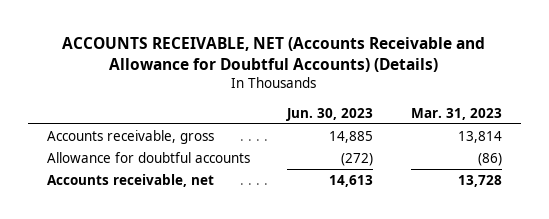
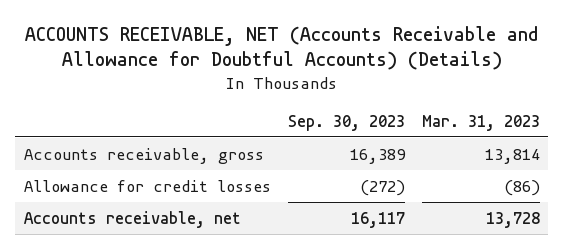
[286,107,374,121] Jun. 30, 2023 -> none
none -> [287,114,405,131] Sep. 30, 2023
[46,152,250,164] Allowance for doubtful accounts -> [23,179,271,192] Allowance for credit losses

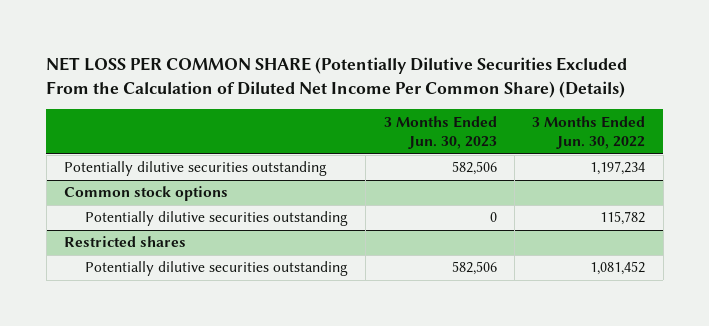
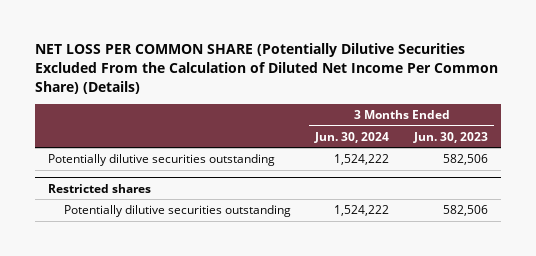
[532,115,646,150] 3 Months Ended Jun. 30, 2022 -> none
none -> [314,131,390,143] Jun. 30, 2024
[64,186,229,202] Common stock options -> none
[85,211,349,227] Potentially dilutive securities outstanding -> none

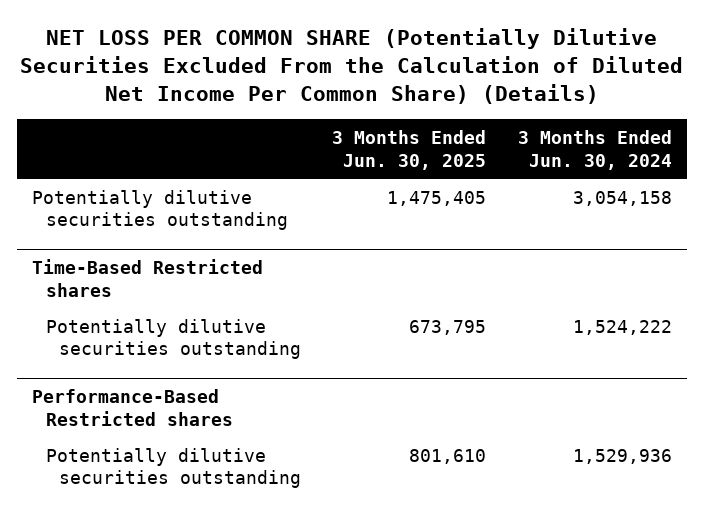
[413,131,489,143] Jun. 30, 2023 -> none
none -> [332,130,487,170] 3 Months Ended Jun. 30, 2025
[334,154,390,166] 1,524,222 -> [572,191,672,207] 3,054,158
[47,183,151,193] Restricted shares -> [32,259,264,297] Time-Based Restricted shares
none -> [32,389,233,426] Performance-Based Restricted shares
none -> [45,448,302,489] Potentially dilutive securities outstanding

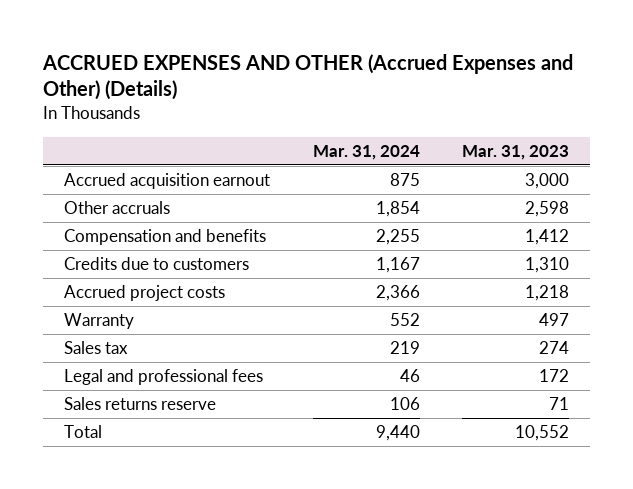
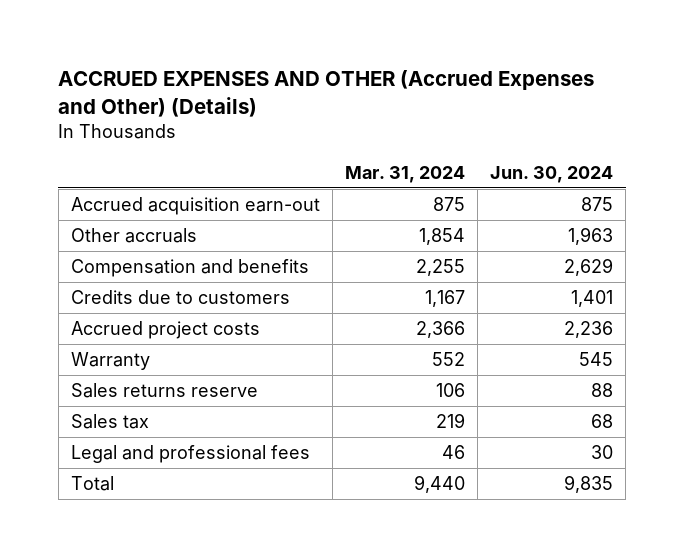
[462,144,570,160] Mar. 31, 2023 -> none
none -> [490,165,614,183] Jun. 30, 2024
[64,173,271,190] Accrued acquisition earnout -> [70,197,320,216] Accrued acquisition earn-out
[64,397,217,411] Sales returns reserve -> [70,383,258,399] Sales returns reserve

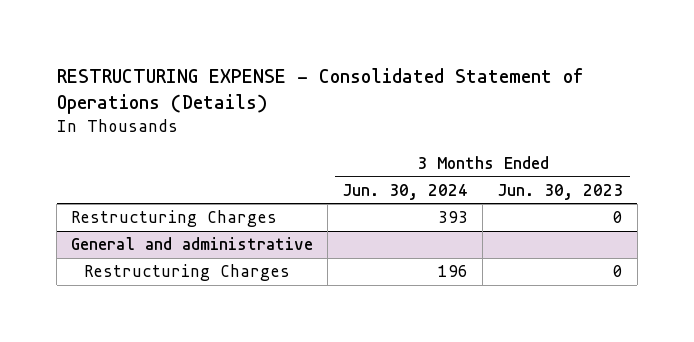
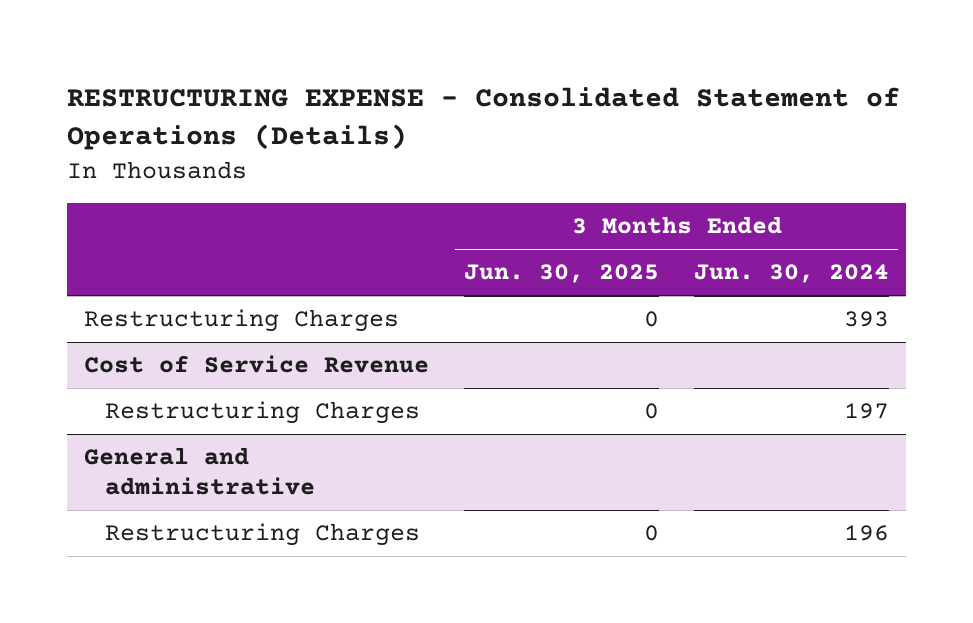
[497,183,624,200] Jun. 30, 2023 -> none
none -> [464,264,660,284] Jun. 30, 2025
none -> [84,355,430,374] Cost of Service Revenue
none -> [104,401,420,425] Restructuring Charges

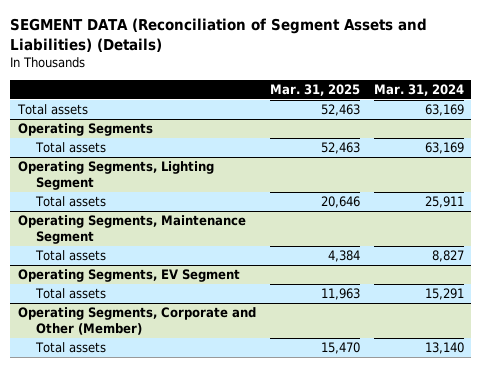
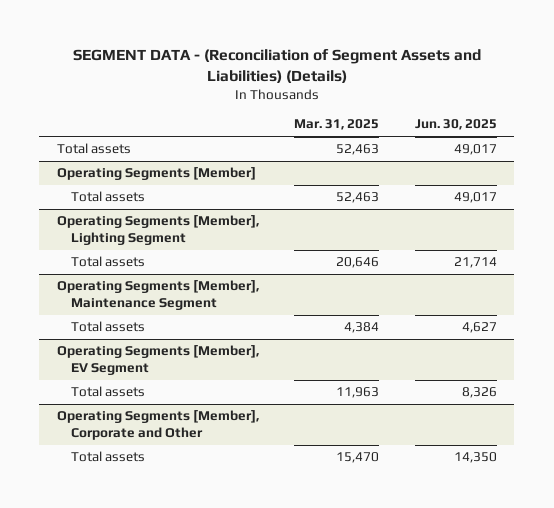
[10,18,428,52] SEGMENT DATA (Reconciliation of Segment Assets and Liabilities) (Details) -> [72,49,481,83] SEGMENT DATA - (Reconciliation of Segment Assets and Liabilities) (Details)
[374,83,465,96] Mar. 31, 2024 -> none
none -> [414,119,497,131] Jun. 30, 2025
[17,123,153,137] Operating Segments -> [57,167,257,181] Operating Segments [Member]
[17,161,214,190] Operating Segments, Lighting Segment -> [57,215,260,245] Operating Segments [Member], Lighting Segment
[17,215,246,244] Operating Segments, Maintenance Segment -> [57,280,260,310] Operating Segments [Member], Maintenance Segment
[17,269,240,283] Operating Segments, EV Segment -> [57,345,260,375] Operating Segments [Member], EV Segment
[17,307,256,335] Operating Segments, Corporate and Other (Member) -> [57,410,260,440] Operating Segments [Member], Corporate and Other

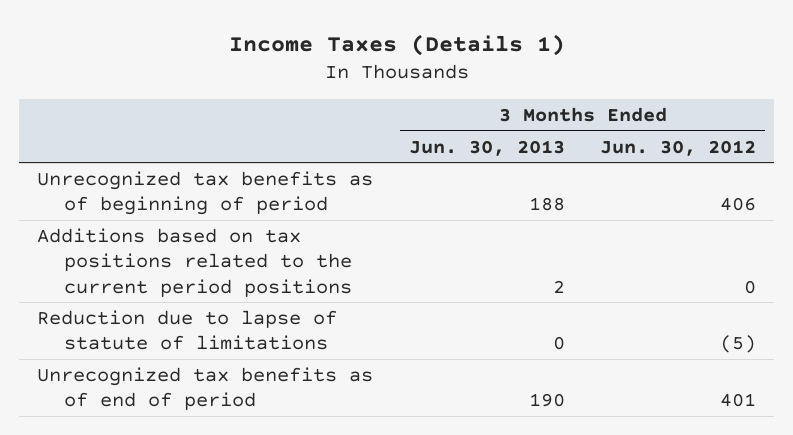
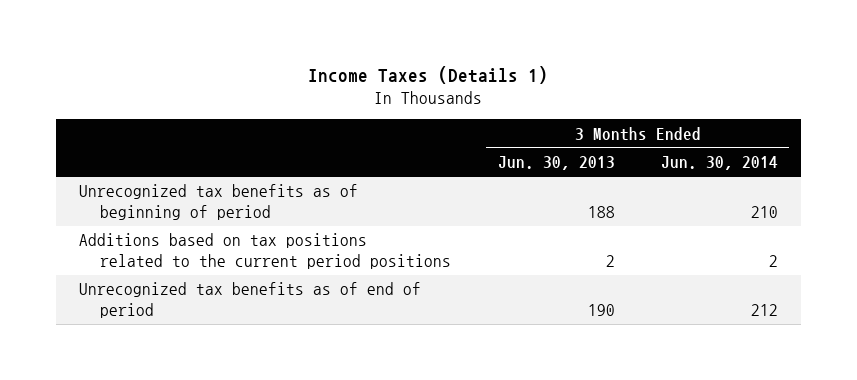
[600,139,757,156] Jun. 30, 2012 -> none
none -> [660,156,778,171] Jun. 30, 2014
[36,309,337,351] Reduction due to lapse of statute of limitations -> none

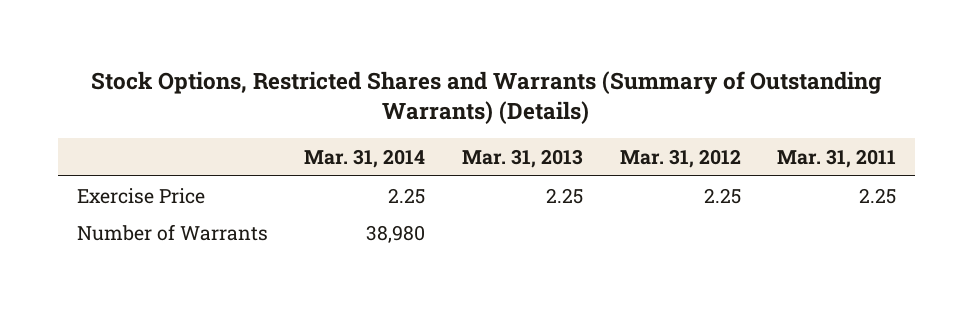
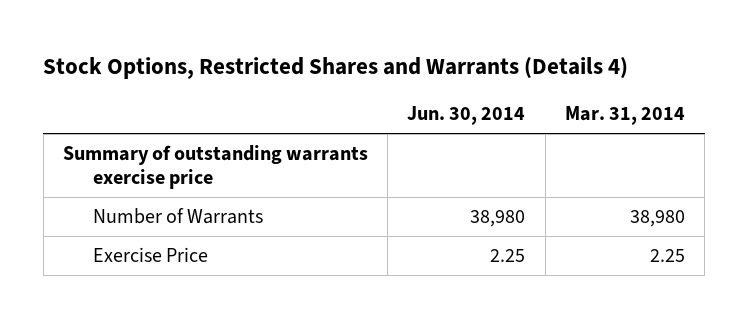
[91,70,883,124] Stock Options, Restricted Shares and Warrants (Summary of Outstanding Warrants) (Details) -> [43,57,629,80] Stock Options, Restricted Shares and Warrants (Details 4)
[461,149,583,169] Mar. 31, 2013 -> none
[619,149,741,169] Mar. 31, 2012 -> none
[777,149,897,169] Mar. 31, 2011 -> none
none -> [407,106,526,126] Jun. 30, 2014
none -> [62,145,368,189] Summary of outstanding warrants exercise price
[76,187,205,204] Exercise Price -> [93,247,209,263] Exercise Price

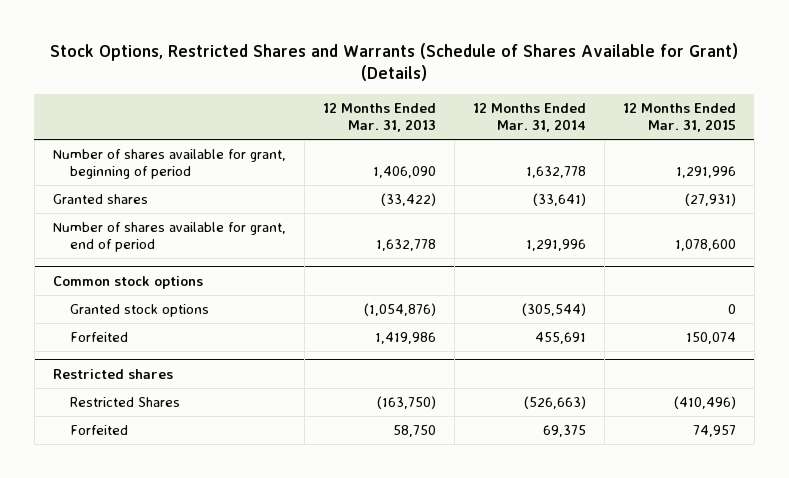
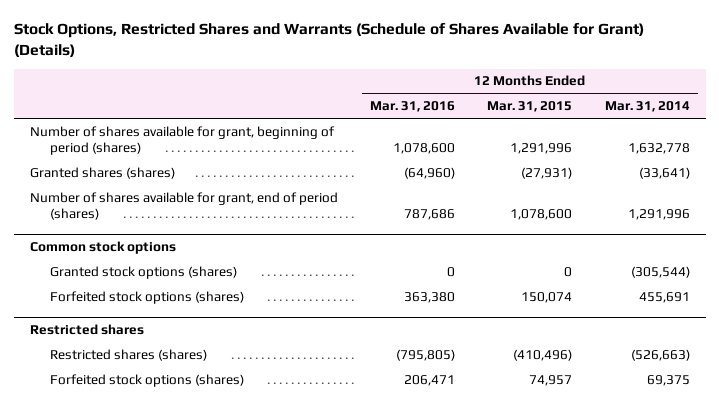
[322,102,436,133] 12 Months Ended Mar. 31, 2013 -> none
none -> [370,101,456,113] Mar. 31, 2016
[52,148,286,180] Number of shares available for grant, beginning of period -> [29,125,335,156] Number of shares available for grant, beginning of period (shares)
[52,193,148,204] Granted shares -> [29,166,175,179] Granted shares (shares)
[52,221,286,253] Number of shares available for grant, end of period -> [29,191,338,221] Number of shares available for grant, end of period (shares)
[70,303,210,317] Granted stock options -> [49,265,237,279] Granted stock options (shares)
[70,331,129,342] Forfeited -> [49,290,244,304] Forfeited stock options (shares)
[70,396,181,407] Restricted Shares -> [49,348,207,361] Restricted shares (shares)
[70,424,129,435] Forfeited -> [49,373,244,387] Forfeited stock options (shares)

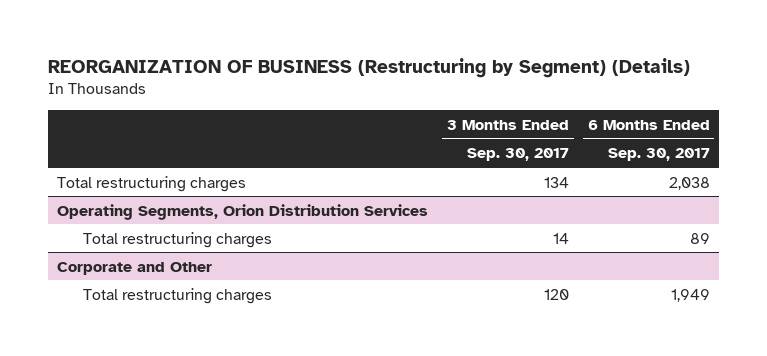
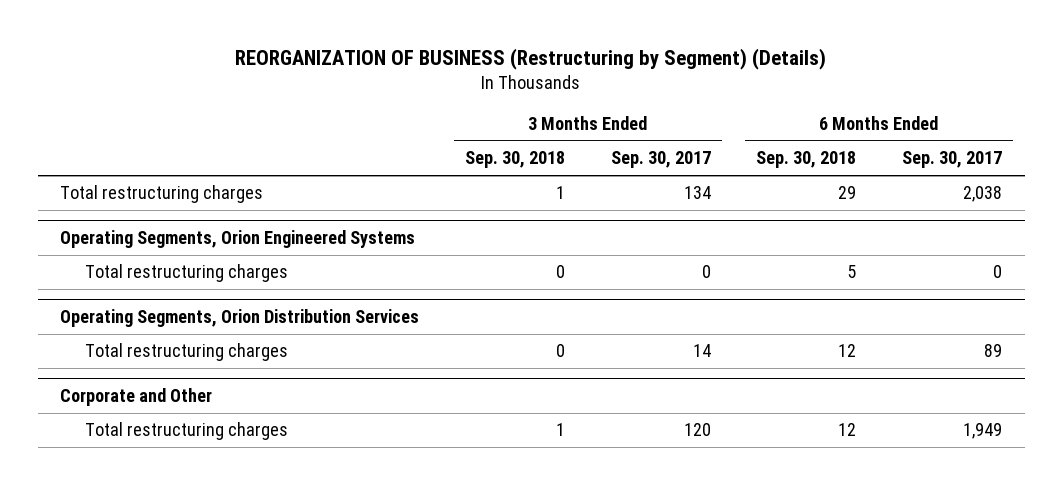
none -> [465,151,566,169] Sep. 30, 2018
none -> [756,151,857,169] Sep. 30, 2018
none -> [60,230,416,249] Operating Segments, Orion Engineered Systems
none -> [85,264,289,283] Total restructuring charges

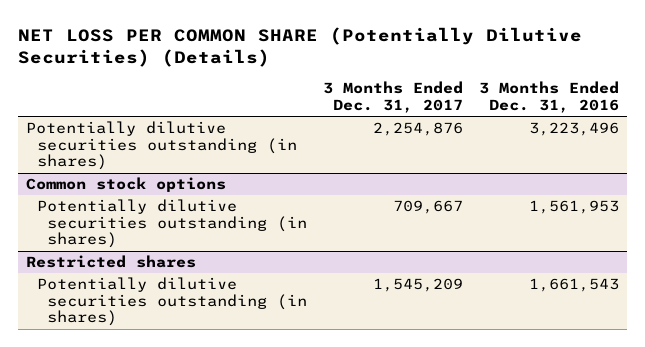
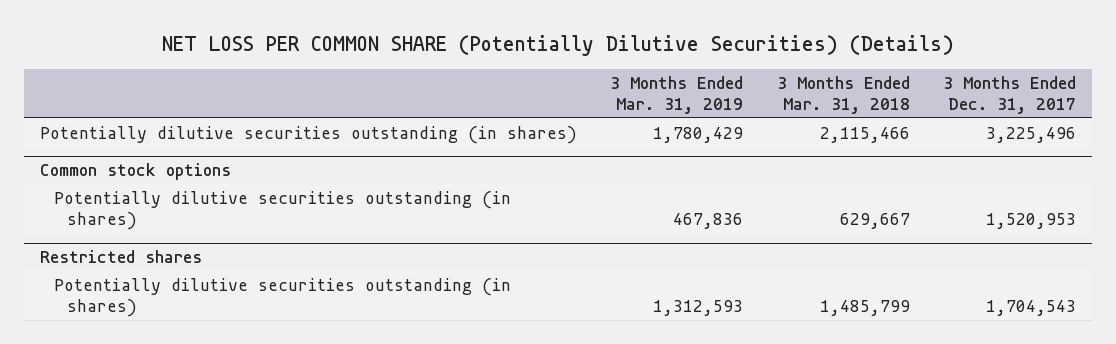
[479,81,620,114] 3 Months Ended Dec. 31, 2016 -> none
none -> [610,75,744,115] 3 Months Ended Mar. 31, 2019
none -> [776,75,910,115] 3 Months Ended Mar. 31, 2018
[373,122,464,137] 2,254,876 -> [985,126,1076,143] 3,225,496
[393,200,464,215] 709,667 -> [985,213,1076,230] 1,520,953
[373,278,464,293] 1,545,209 -> [985,300,1076,317] 1,704,543

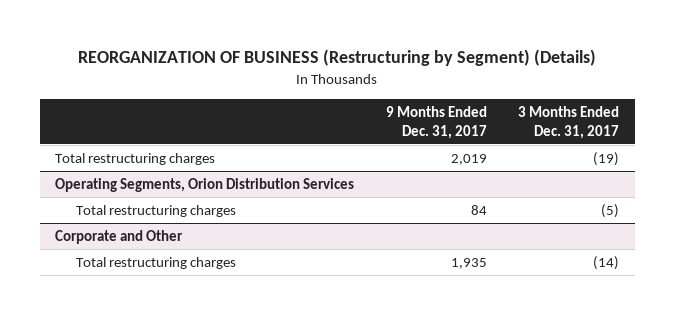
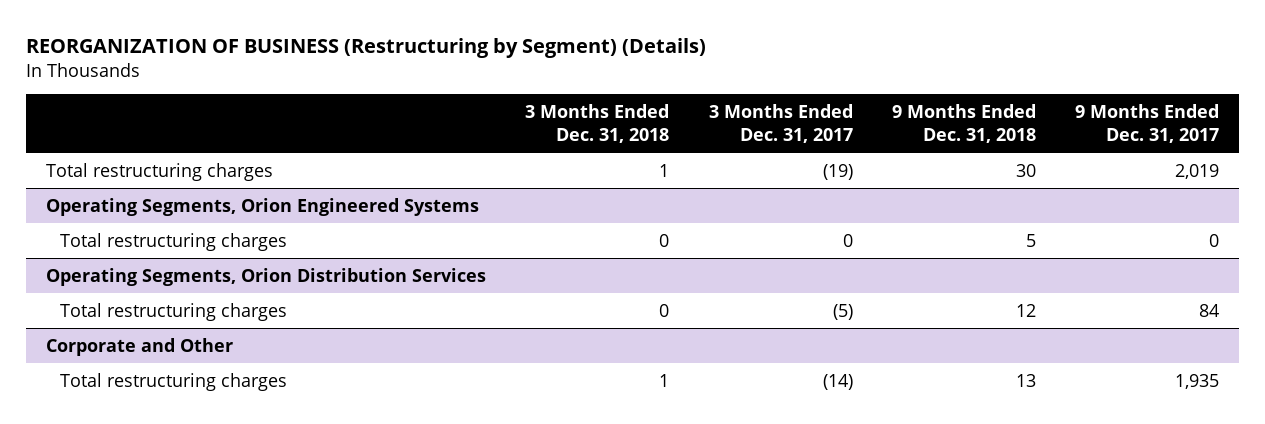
none -> [525,104,670,143] 3 Months Ended Dec. 31, 2018
none -> [892,104,1037,143] 9 Months Ended Dec. 31, 2018
none -> [45,197,479,216] Operating Segments, Orion Engineered Systems
none -> [60,232,288,251] Total restructuring charges

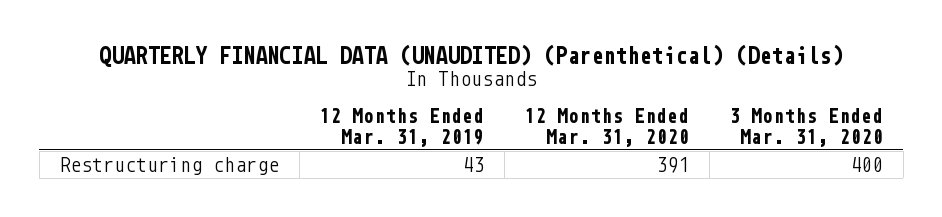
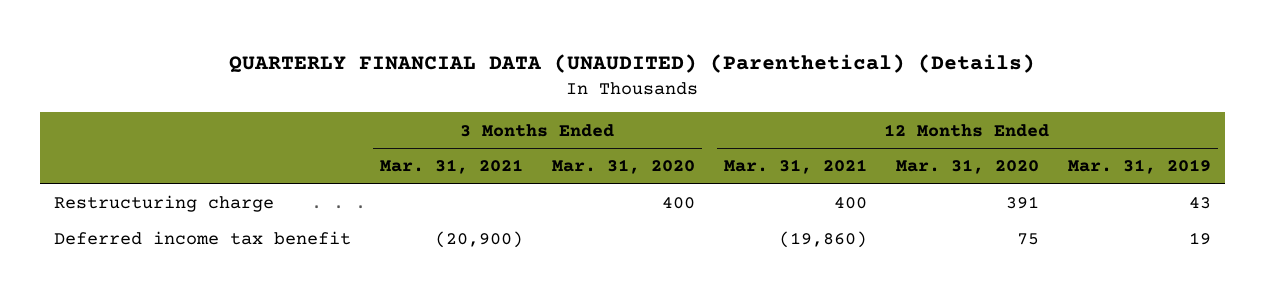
none -> [380,159,524,175] Mar. 31, 2021
none -> [723,159,867,175] Mar. 31, 2021
none -> [54,231,352,246] Deferred income tax benefit

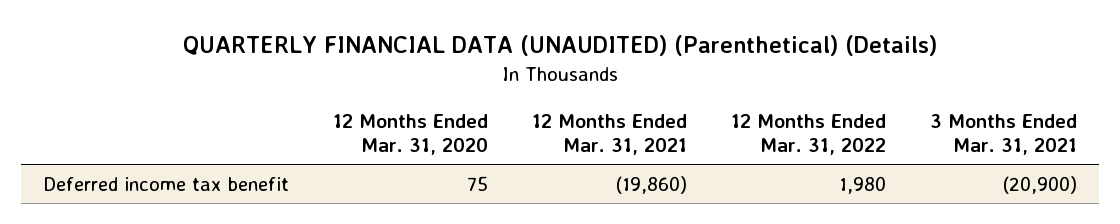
[551,159,695,175] Mar. 31, 2020 -> none
[1067,159,1211,175] Mar. 31, 2019 -> none
none -> [731,113,887,156] 12 Months Ended Mar. 31, 2022
[54,195,275,213] Restructuring charge -> none

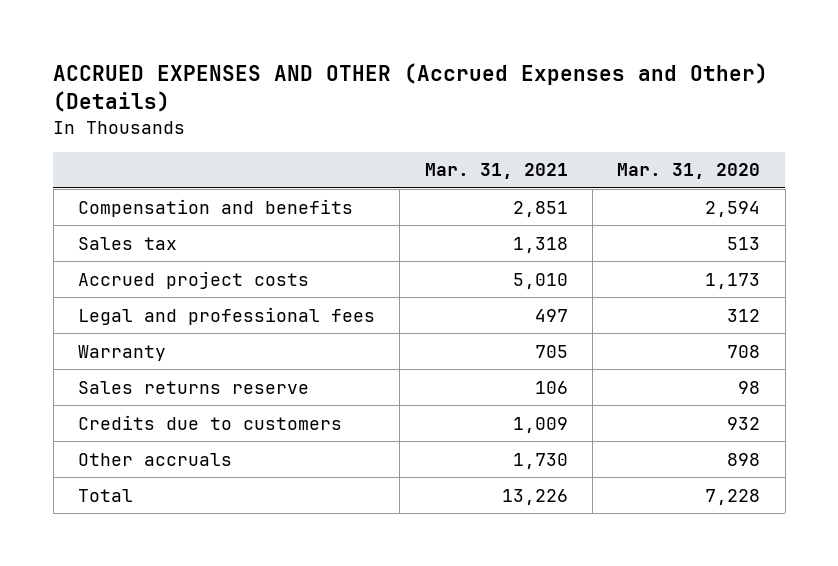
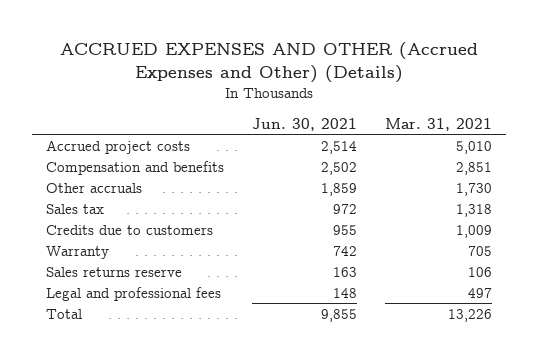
[617,163,761,180] Mar. 31, 2020 -> none
none -> [251,117,357,131] Jun. 30, 2021
[77,270,309,289] Accrued project costs -> [46,139,191,154] Accrued project costs
[77,452,232,466] Other accruals -> [46,182,143,193] Other accruals
[77,414,342,430] Credits due to customers -> [46,224,214,235] Credits due to customers
[77,306,375,325] Legal and professional fees -> [46,286,222,301] Legal and professional fees

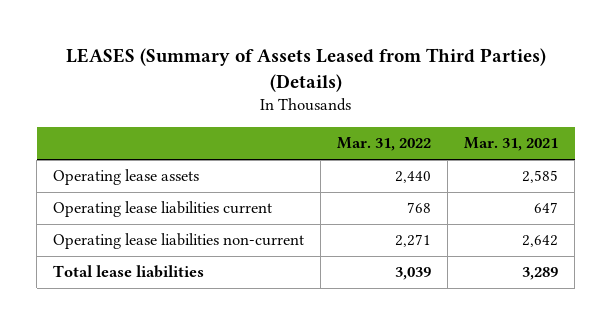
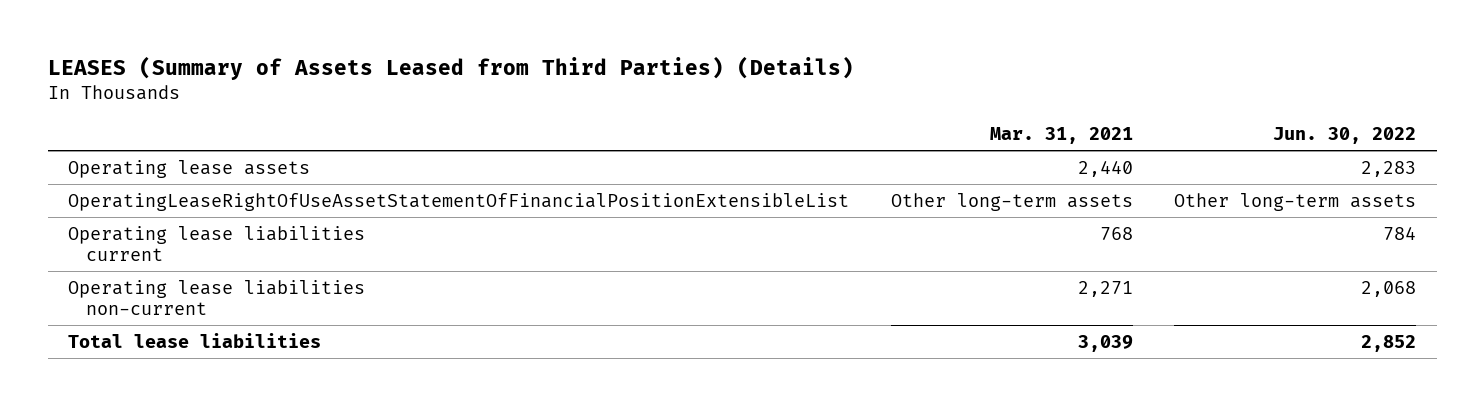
[337,137,432,152] Mar. 31, 2022 -> none
none -> [1273,127,1417,145] Jun. 30, 2022
[522,170,559,184] 2,585 -> [1077,160,1133,177] 2,440
none -> [68,192,850,211] OperatingLeaseRightOfUseAssetStatementOfFinancialPositionExtensibleList
[534,202,559,214] 647 -> [1099,226,1133,240] 768
[522,235,559,248] 2,642 -> [1077,280,1133,297] 2,271
[522,267,559,281] 3,289 -> [1077,334,1133,352] 3,039

